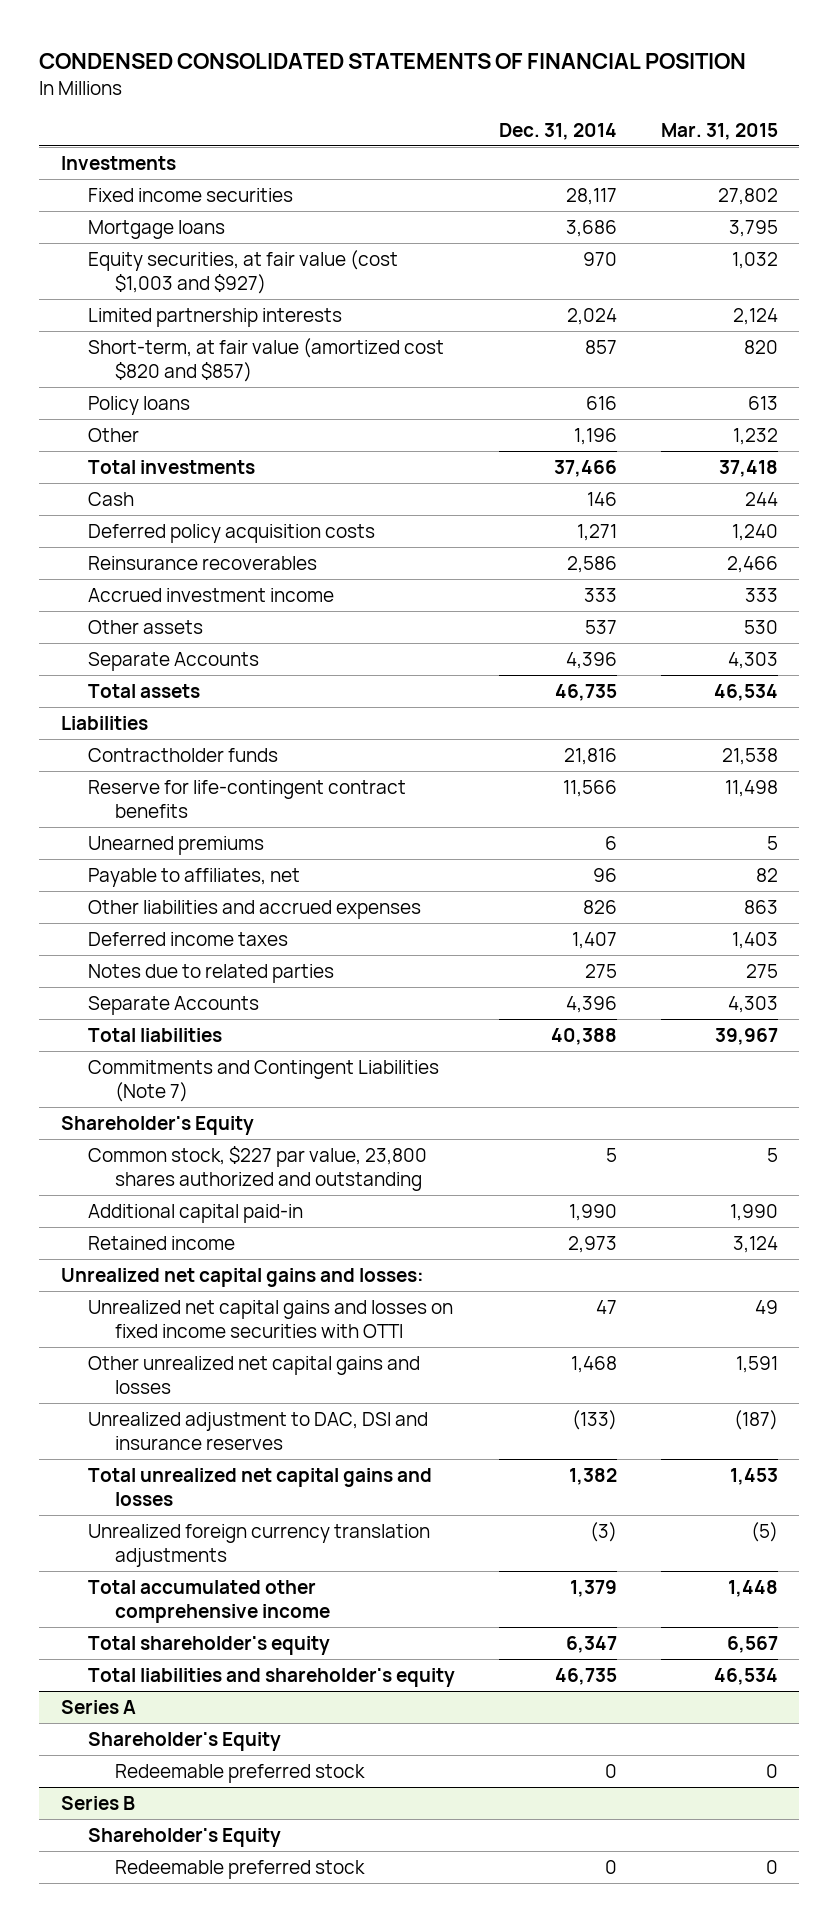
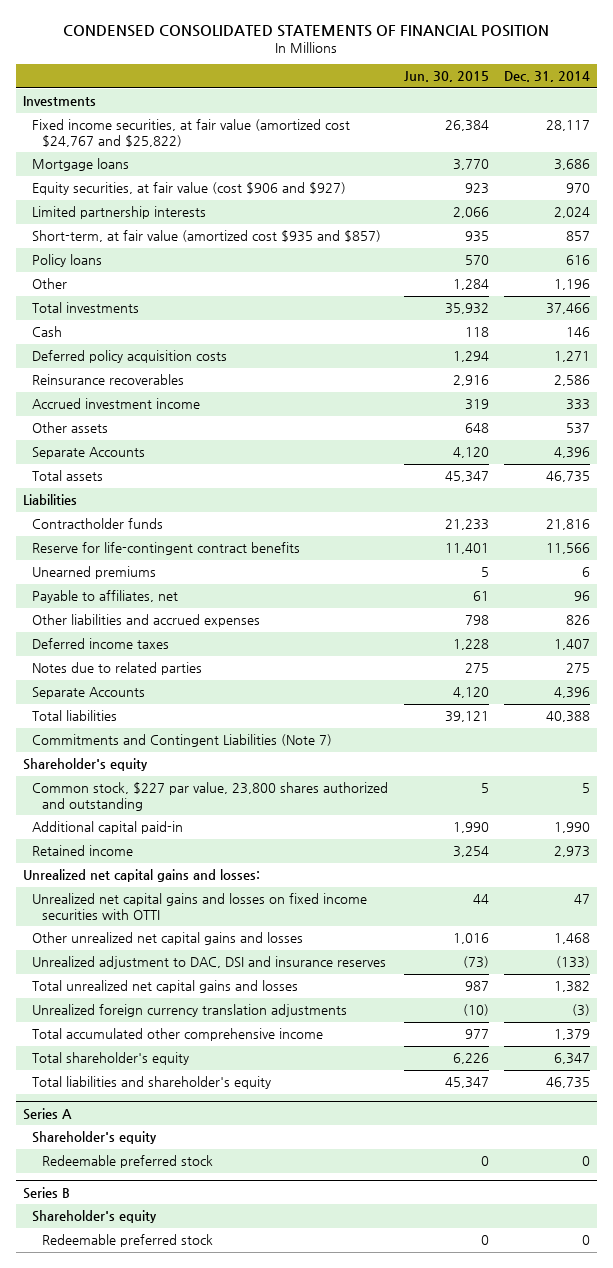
[660,122,778,140] Mar. 31, 2015 -> none
none -> [403,71,489,83] Jun. 30, 2015
[88,187,294,202] Fixed income securities -> [32,119,351,147] Fixed income securities, at fair value (amortized cost $24,767 and $25,822)
[88,249,399,295] Equity securities, at fair value (cost $1,003 and $927) -> [32,182,347,196] Equity securities, at fair value (cost $906 and $927)
[88,337,445,383] Short-term, at fair value (amortized cost $820 and $857) -> [32,230,382,243] Short-term, at fair value (amortized cost $935 and $857)
[61,1115,255,1135] Shareholder's Equity -> [23,758,149,772] Shareholder's equity
[88,1731,282,1751] Shareholder's Equity -> [32,1131,158,1145] Shareholder's equity
[88,1827,282,1847] Shareholder's Equity -> [32,1210,158,1224] Shareholder's equity

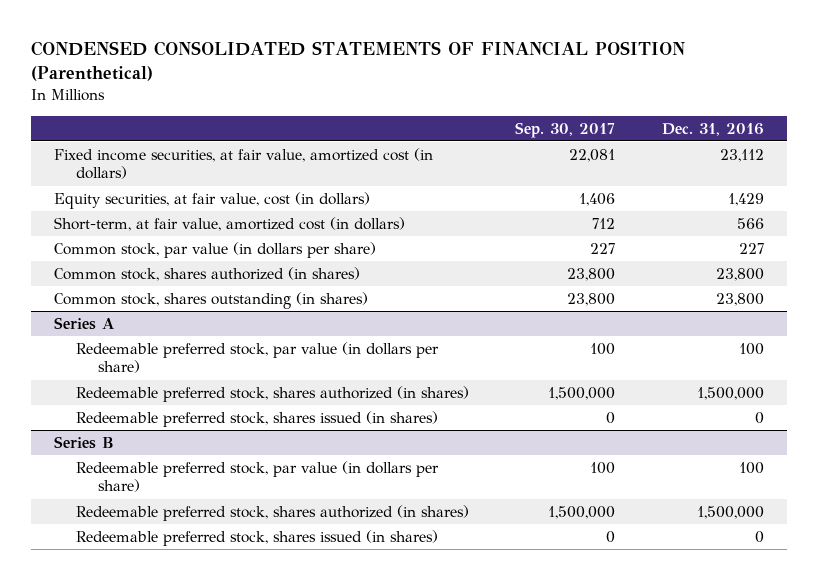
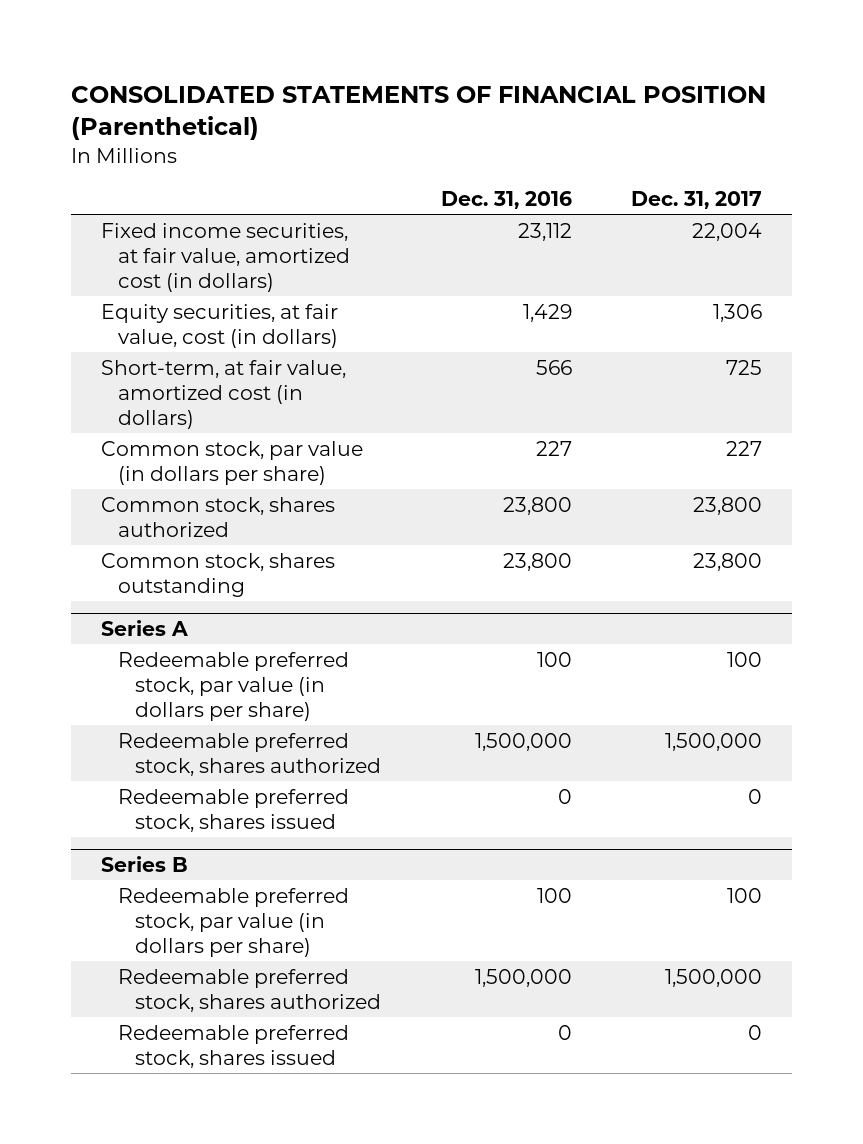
[31,41,686,82] CONDENSED CONSOLIDATED STATEMENTS OF FINANCIAL POSITION (Parenthetical) -> [70,85,766,141] CONSOLIDATED STATEMENTS OF FINANCIAL POSITION (Parenthetical)
[515,121,616,138] Sep. 30, 2017 -> none
none -> [631,191,763,210] Dec. 31, 2017
[54,266,361,281] Common stock, shares authorized (in shares) -> [100,496,335,537] Common stock, shares authorized
[54,291,369,309] Common stock, shares outstanding (in shares) -> [100,552,335,597] Common stock, shares outstanding
[75,385,469,402] Redeemable preferred stock, shares authorized (in shares) -> [117,732,382,776] Redeemable preferred stock, shares authorized
[75,410,438,427] Redeemable preferred stock, shares issued (in shares) -> [117,788,349,832] Redeemable preferred stock, shares issued
[75,504,469,521] Redeemable preferred stock, shares authorized (in shares) -> [117,968,382,1012] Redeemable preferred stock, shares authorized
[75,529,438,546] Redeemable preferred stock, shares issued (in shares) -> [117,1024,349,1068] Redeemable preferred stock, shares issued

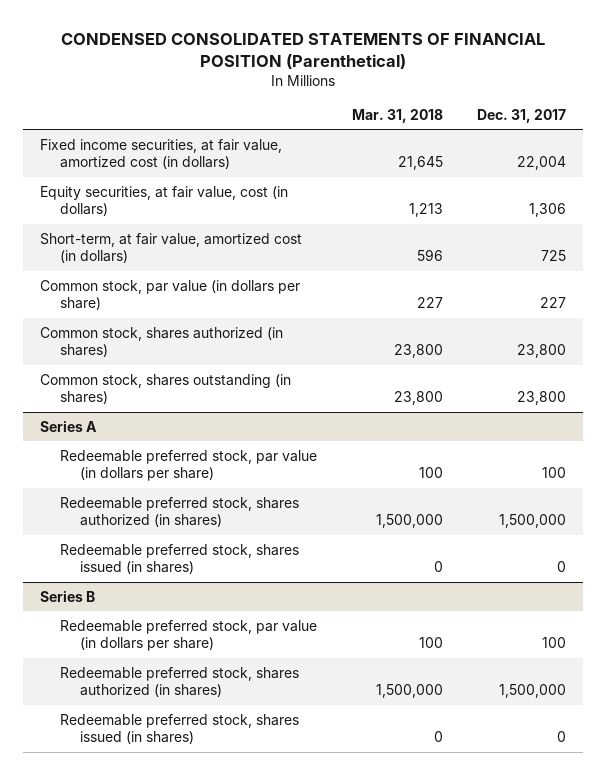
[70,85,766,141] CONSOLIDATED STATEMENTS OF FINANCIAL POSITION (Parenthetical) -> [60,32,545,69] CONDENSED CONSOLIDATED STATEMENTS OF FINANCIAL POSITION (Parenthetical)
[440,191,572,210] Dec. 31, 2016 -> none
none -> [351,109,443,124] Mar. 31, 2018
[100,496,335,537] Common stock, shares authorized -> [39,326,283,358] Common stock, shares authorized (in shares)
[100,552,335,597] Common stock, shares outstanding -> [39,373,291,405] Common stock, shares outstanding (in shares)
[117,732,382,776] Redeemable preferred stock, shares authorized -> [60,496,300,528] Redeemable preferred stock, shares authorized (in shares)
[117,788,349,832] Redeemable preferred stock, shares issued -> [60,543,300,575] Redeemable preferred stock, shares issued (in shares)
[117,968,382,1012] Redeemable preferred stock, shares authorized -> [60,666,300,698] Redeemable preferred stock, shares authorized (in shares)
[117,1024,349,1068] Redeemable preferred stock, shares issued -> [60,713,300,745] Redeemable preferred stock, shares issued (in shares)

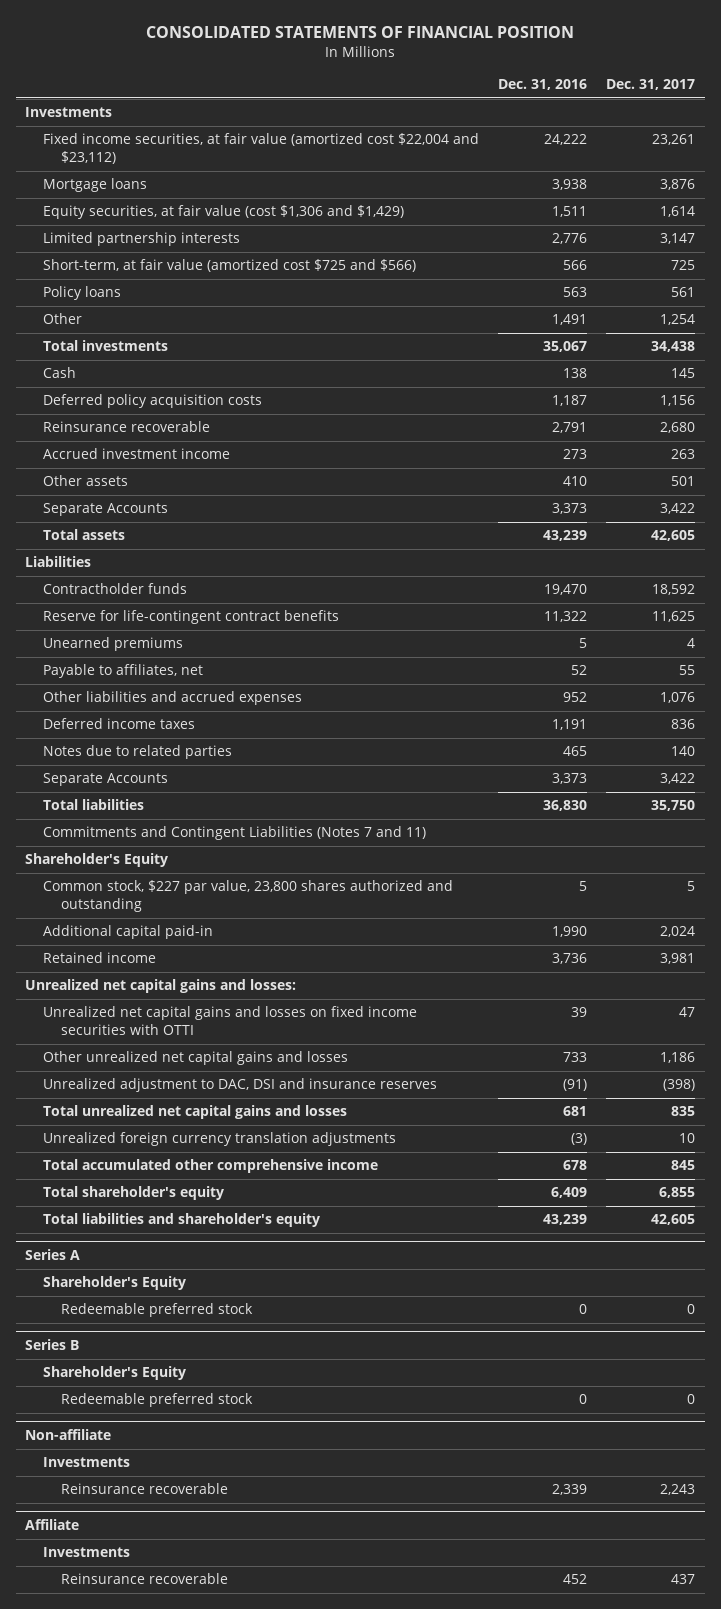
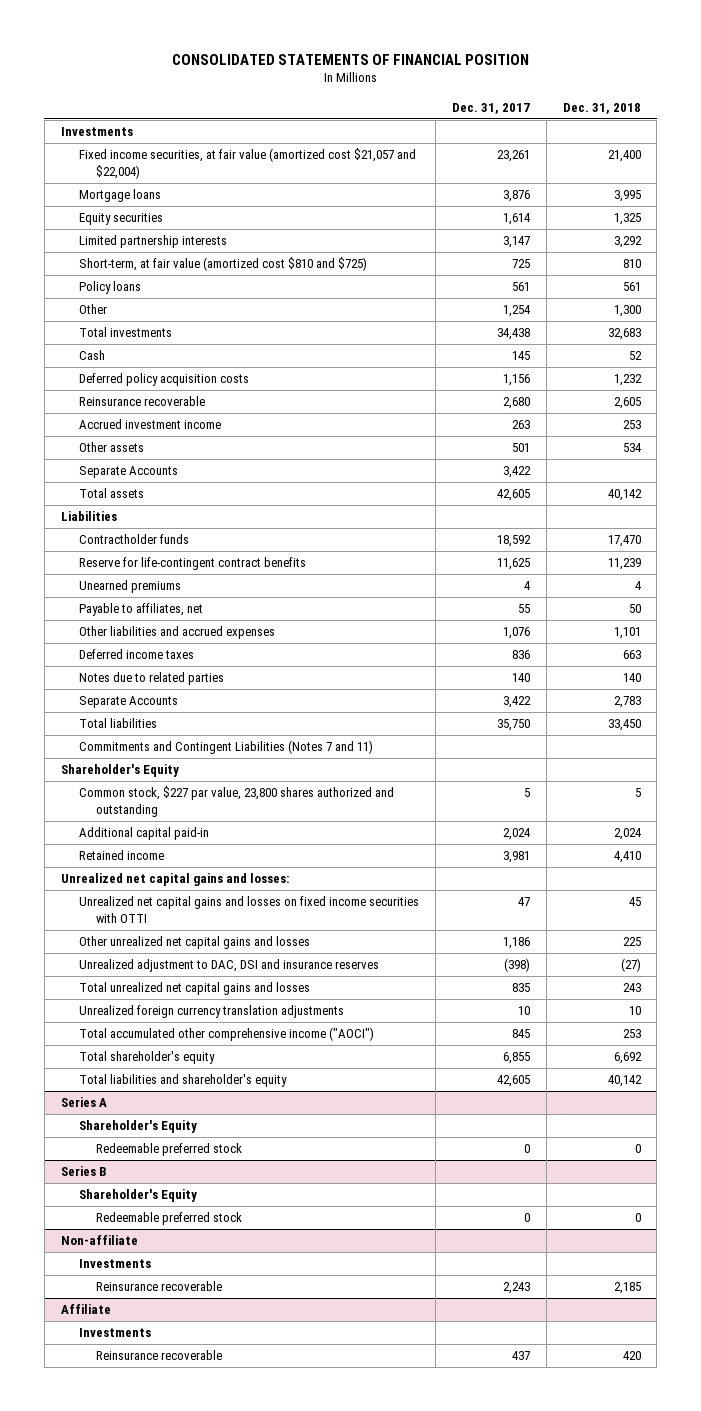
[498,79,588,91] Dec. 31, 2016 -> none
none -> [562,102,641,114] Dec. 31, 2018
[43,133,480,165] Fixed income securities, at fair value (amortized cost $22,004 and $23,112) -> [78,148,416,180] Fixed income securities, at fair value (amortized cost $21,057 and $22,004)
[43,205,405,220] Equity securities, at fair value (cost $1,306 and $1,429) -> [78,213,163,226] Equity securities
[43,259,417,273] Short-term, at fair value (amortized cost $725 and $566) -> [78,257,367,272] Short-term, at fair value (amortized cost $810 and $725)
[43,1159,379,1174] Total accumulated other comprehensive income -> [78,1027,374,1042] Total accumulated other comprehensive income ("AOCI")

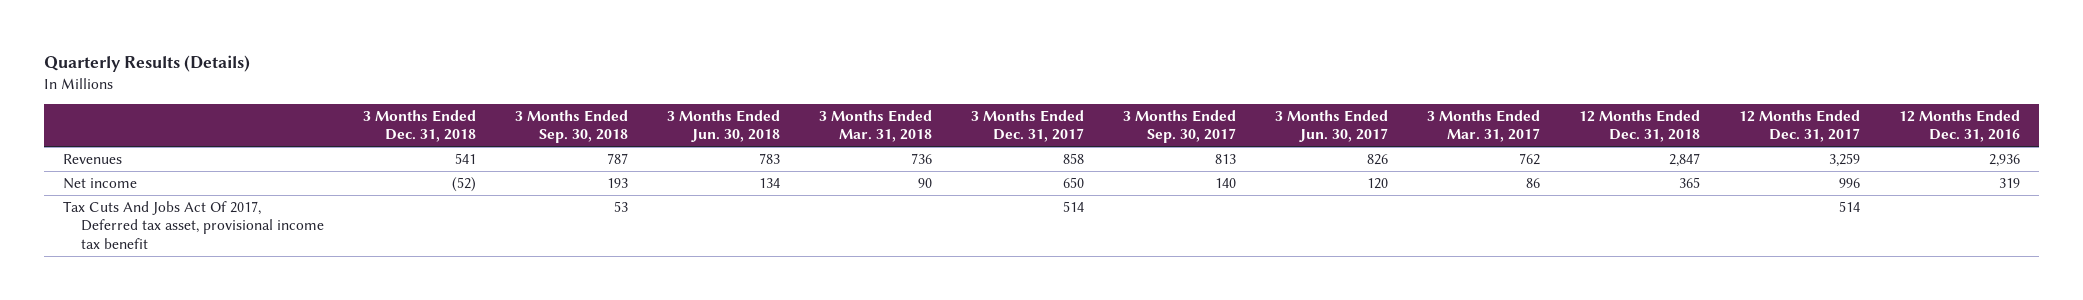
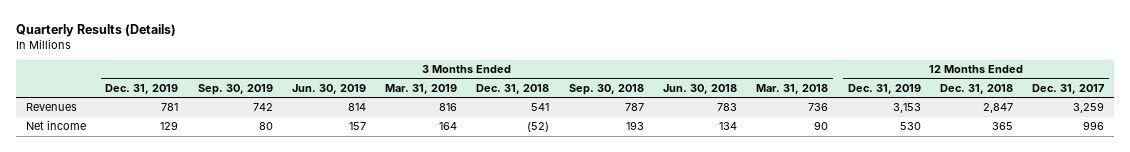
[970,110,1084,143] 3 Months Ended Dec. 31, 2017 -> none
[1122,110,1236,144] 3 Months Ended Sep. 30, 2017 -> none
[1274,110,1388,143] 3 Months Ended Jun. 30, 2017 -> none
[1426,110,1540,143] 3 Months Ended Mar. 31, 2017 -> none
[1898,110,2020,143] 12 Months Ended Dec. 31, 2016 -> none
none -> [105,83,179,94] Dec. 31, 2019
none -> [197,83,273,95] Sep. 30, 2019
none -> [291,83,366,94] Jun. 30, 2019
none -> [385,83,458,94] Mar. 31, 2019
none -> [847,83,921,94] Dec. 31, 2019
[63,200,324,249] Tax Cuts And Jobs Act Of 2017, Deferred tax asset, provisional income tax benefit -> none

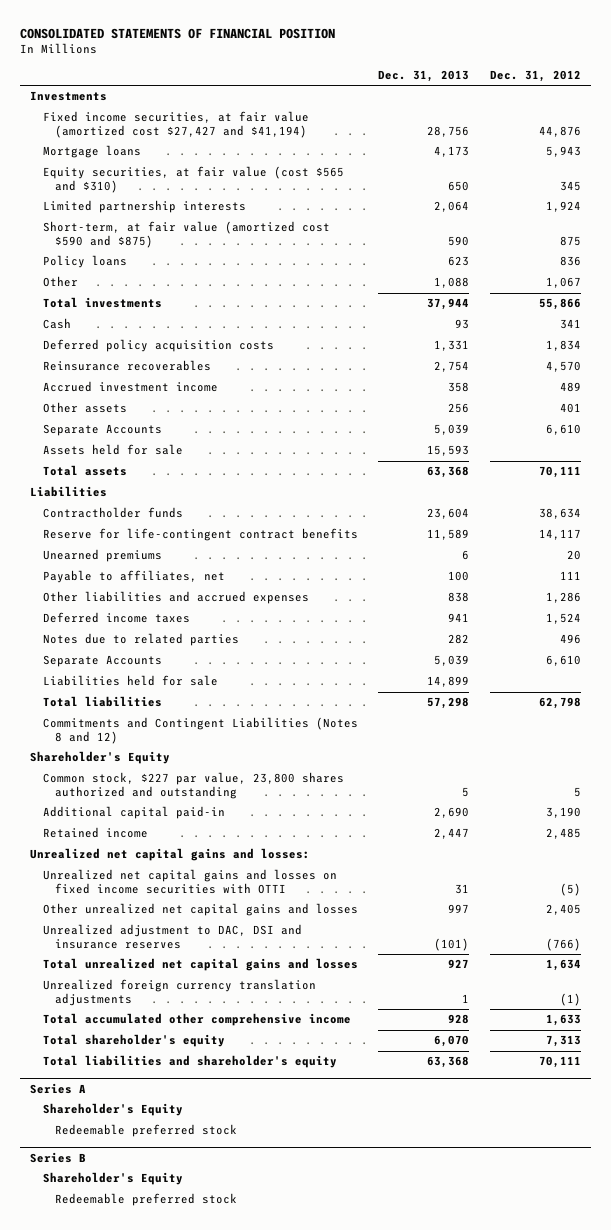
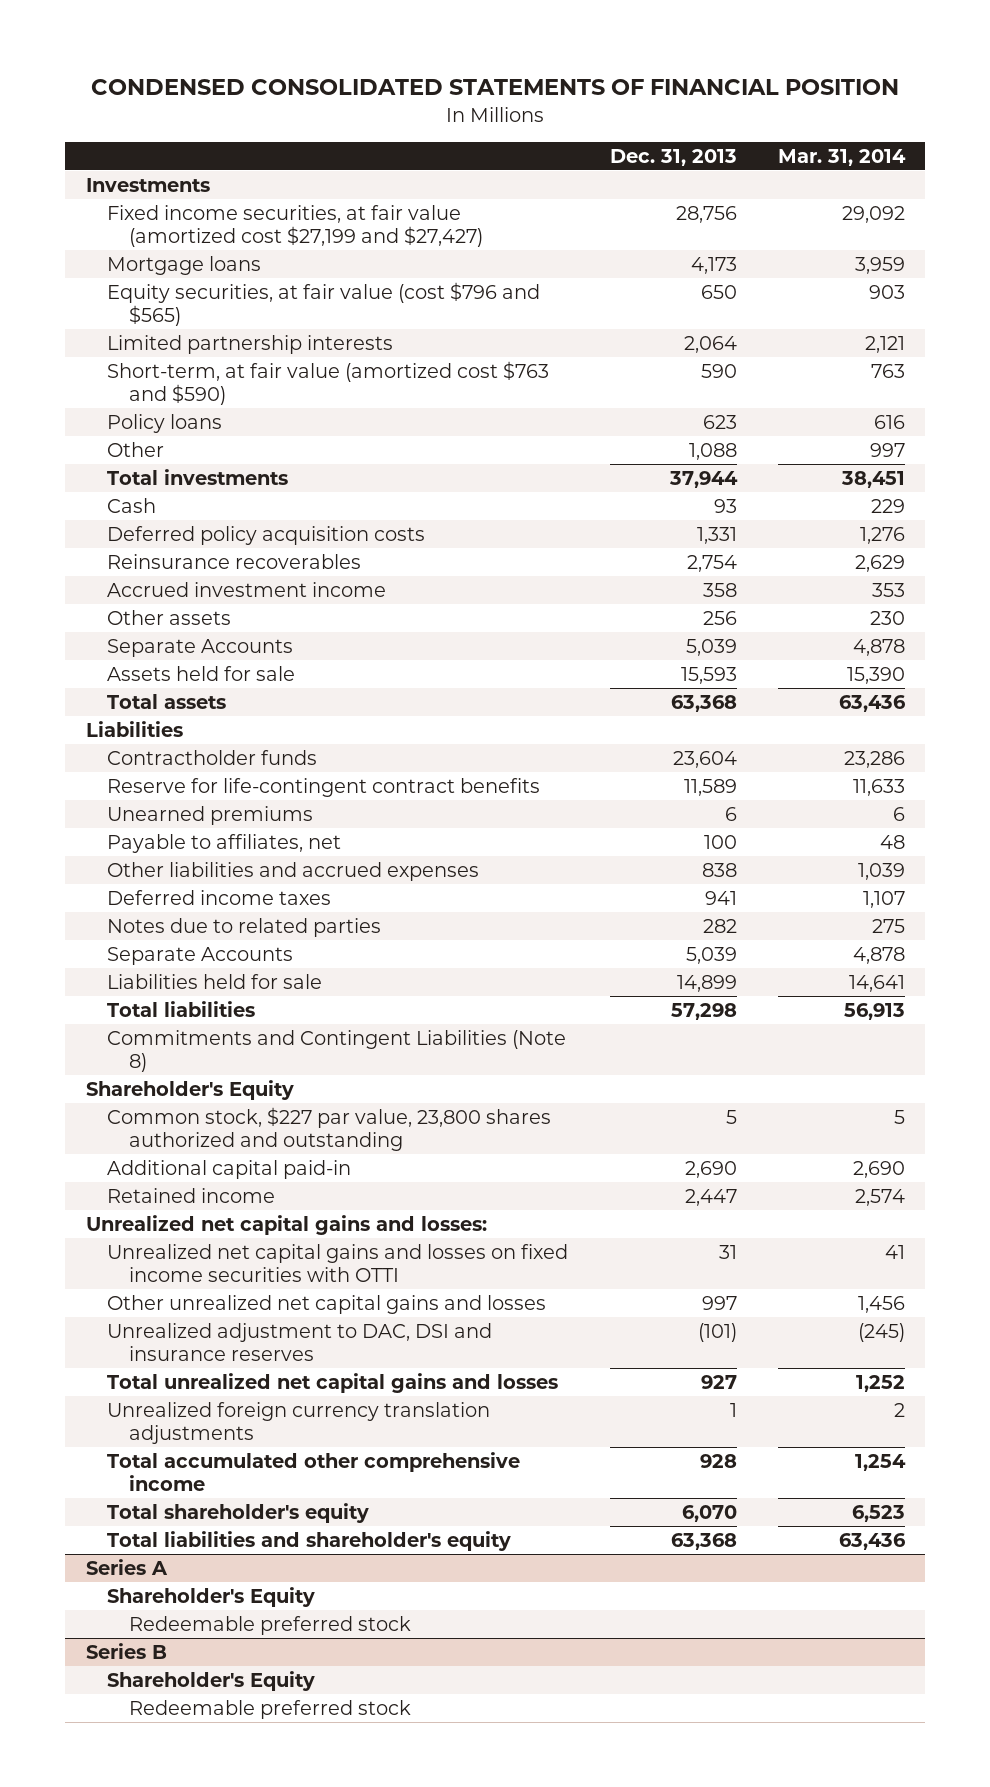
[19,27,335,39] CONSOLIDATED STATEMENTS OF FINANCIAL POSITION -> [91,79,900,96] CONDENSED CONSOLIDATED STATEMENTS OF FINANCIAL POSITION
[489,69,581,82] Dec. 31, 2012 -> none
none -> [777,148,906,166] Mar. 31, 2014
[42,111,309,138] Fixed income securities, at fair value (amortized cost $27,427 and $41,194) -> [107,204,484,248] Fixed income securities, at fair value (amortized cost $27,199 and $27,427)
[42,166,344,193] Equity securities, at fair value (cost $565 and $310) -> [107,281,541,327] Equity securities, at fair value (cost $796 and $565)
[42,221,330,248] Short-term, at fair value (amortized cost $590 and $875) -> [107,360,550,406] Short-term, at fair value (amortized cost $763 and $590)
[42,717,358,744] Commitments and Contingent Liabilities (Notes 8 and 12) -> [107,1029,567,1073] Commitments and Contingent Liabilities (Note 8)

